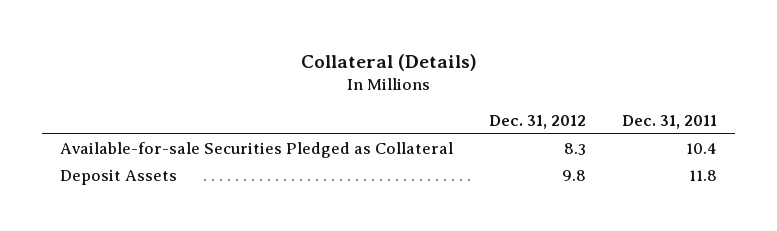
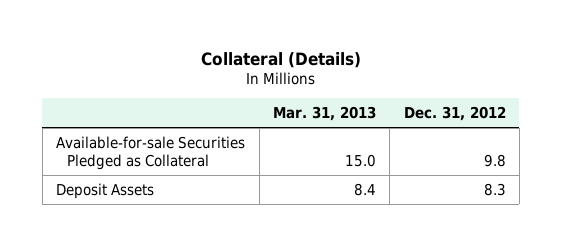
[621,114,717,129] Dec. 31, 2011 -> none
none -> [272,106,376,122] Mar. 31, 2013
[564,143,587,156] 8.3 -> [483,153,506,167] 9.8
[562,170,587,182] 9.8 -> [483,182,506,196] 8.3

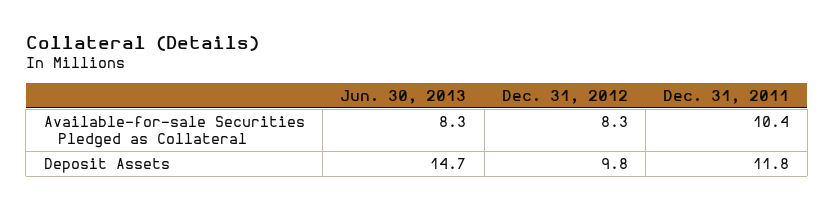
[272,106,376,122] Mar. 31, 2013 -> none
none -> [340,89,467,104] Jun. 30, 2013
none -> [663,89,790,104] Dec. 31, 2011
[483,153,506,167] 9.8 -> [600,116,628,128] 8.3
[483,182,506,196] 8.3 -> [600,158,628,170] 9.8

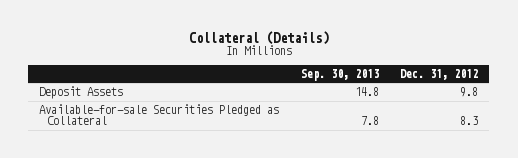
[340,89,467,104] Jun. 30, 2013 -> none
[663,89,790,104] Dec. 31, 2011 -> none
none -> [300,68,379,81] Sep. 30, 2013
[43,116,305,148] Available-for-sale Securities Pledged as Collateral -> [39,104,280,126] Available-for-sale Securities Pledged as Collateral

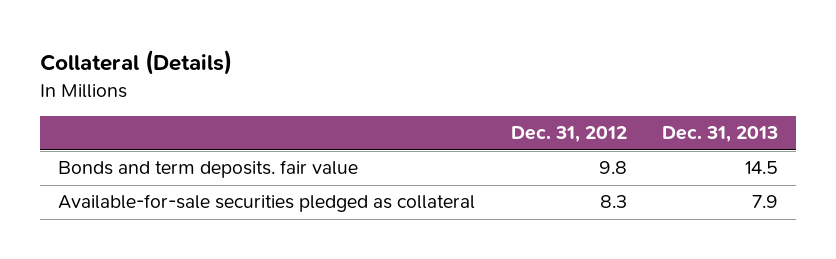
[300,68,379,81] Sep. 30, 2013 -> none
none -> [662,126,779,143] Dec. 31, 2013
[39,86,124,100] Deposit Assets -> [57,160,358,179] Bonds and term deposits. fair value
[39,104,280,126] Available-for-sale Securities Pledged as Collateral -> [57,194,475,213] Available-for-sale securities pledged as collateral

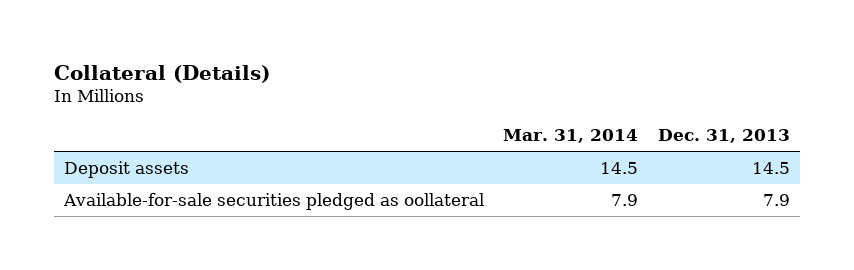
[510,126,627,143] Dec. 31, 2012 -> none
none -> [503,129,639,144] Mar. 31, 2014
[57,160,358,179] Bonds and term deposits. fair value -> [63,161,189,179] Deposit assets
[57,194,475,213] Available-for-sale securities pledged as collateral -> [62,193,484,211] Available-for-sale securities pledged as oollateral

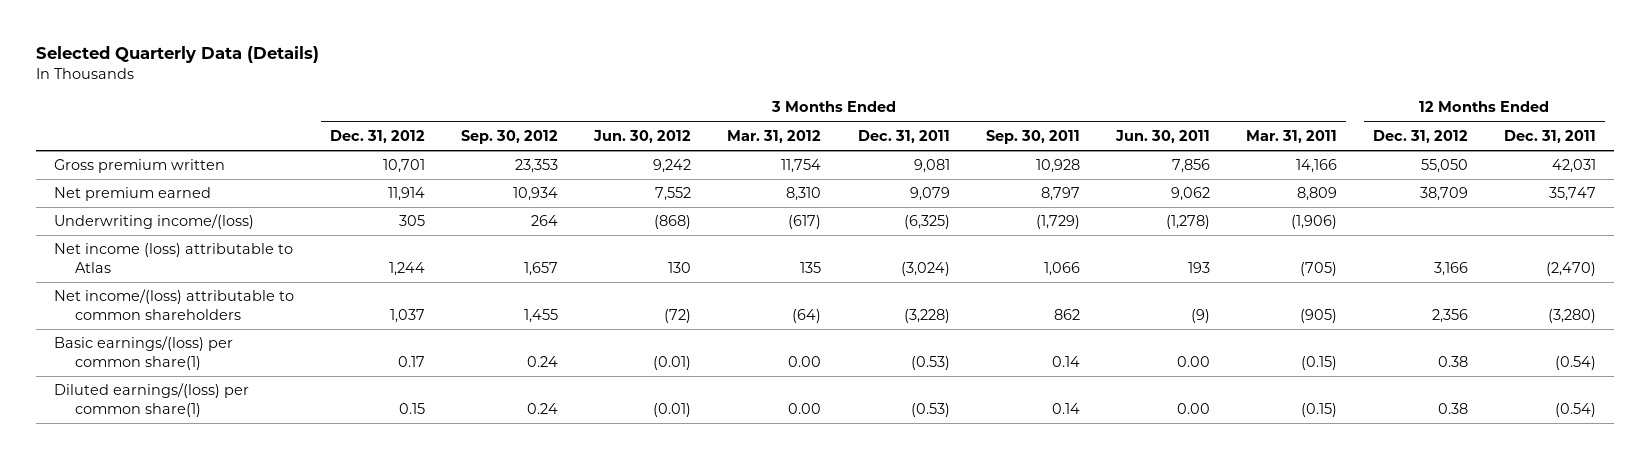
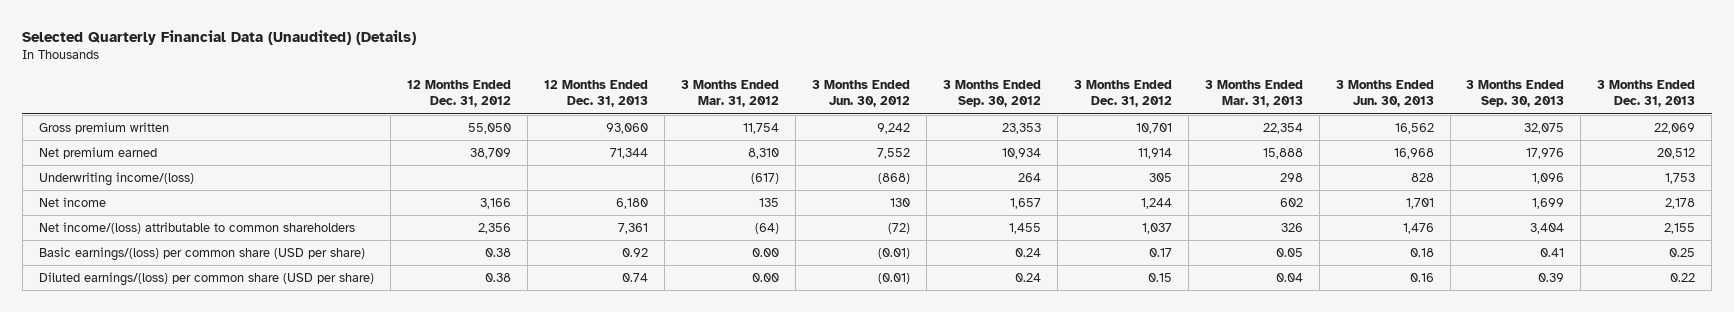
[36,45,320,63] Selected Quarterly Data (Details) -> [22,30,417,46] Selected Quarterly Financial Data (Unaudited) (Details)
[857,129,950,143] Dec. 31, 2011 -> none
[985,129,1080,144] Sep. 30, 2011 -> none
[1114,129,1210,143] Jun. 30, 2011 -> none
[1245,129,1337,143] Mar. 31, 2011 -> none
[1503,129,1596,143] Dec. 31, 2011 -> none
none -> [543,79,648,108] 12 Months Ended Dec. 31, 2013
none -> [1204,79,1303,108] 3 Months Ended Mar. 31, 2013
none -> [1335,79,1434,108] 3 Months Ended Jun. 30, 2013
none -> [1466,79,1565,108] 3 Months Ended Sep. 30, 2013
none -> [1597,79,1696,108] 3 Months Ended Dec. 31, 2013
[54,243,294,274] Net income (loss) attributable to Atlas -> [38,196,106,207] Net income
[54,336,234,371] Basic earnings/(loss) per common share(1) -> [38,246,365,261] Basic earnings/(loss) per common share (USD per share)
[54,383,250,418] Diluted earnings/(loss) per common share(1) -> [38,271,374,286] Diluted earnings/(loss) per common share (USD per share)

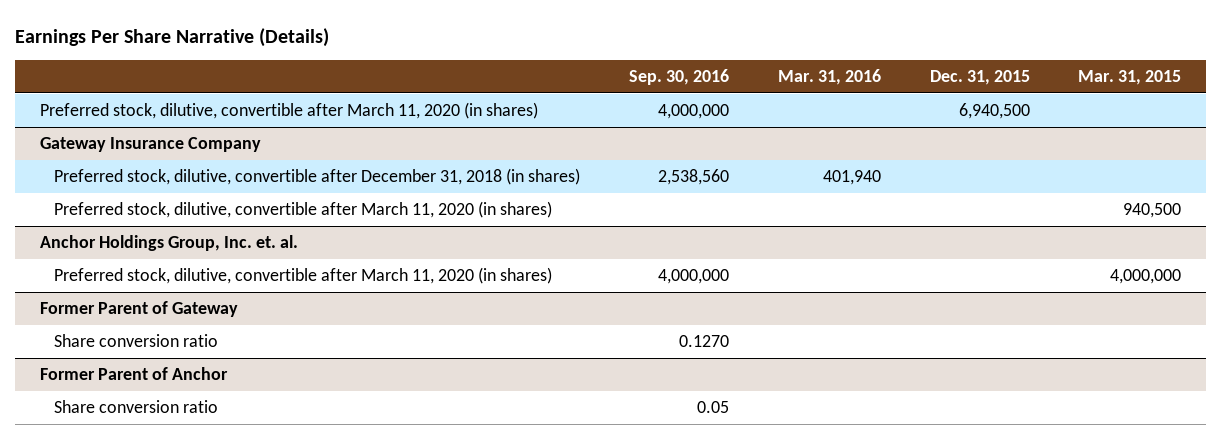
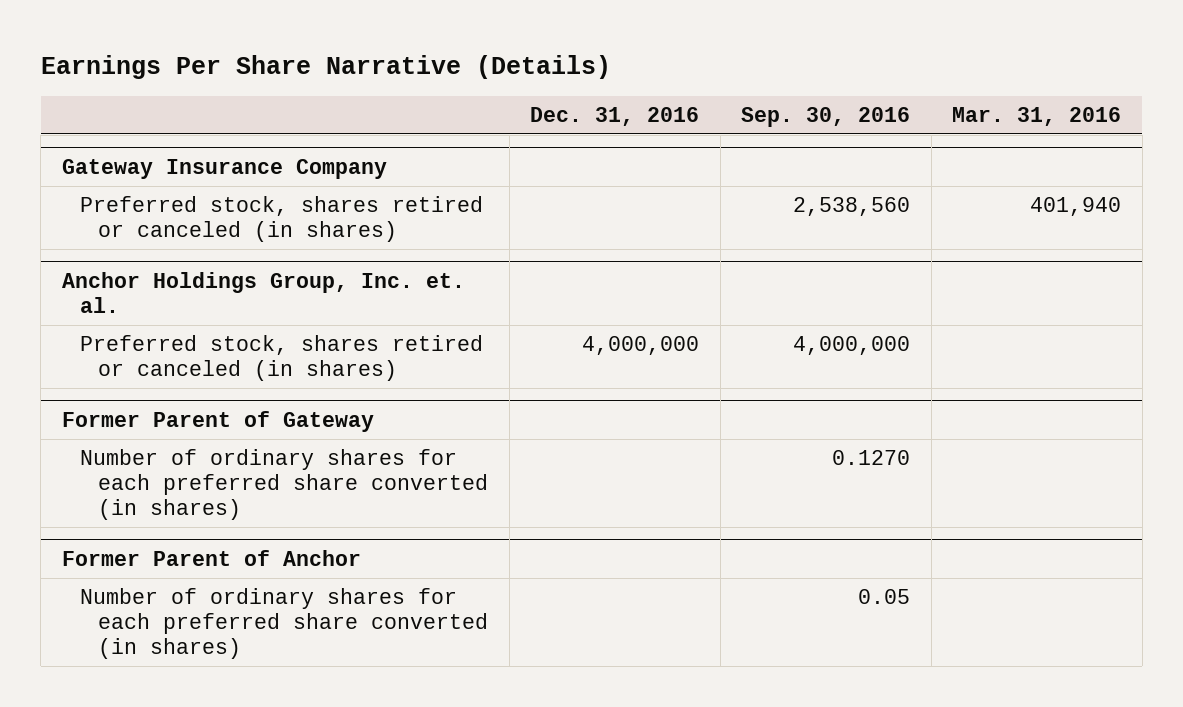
[929,70,1030,86] Dec. 31, 2015 -> none
[1078,70,1182,86] Mar. 31, 2015 -> none
none -> [530,106,700,126] Dec. 31, 2016
[39,101,538,119] Preferred stock, dilutive, convertible after March 11, 2020 (in shares) -> none
[53,200,552,218] Preferred stock, dilutive, convertible after March 11, 2020 (in shares) -> none
[53,167,580,185] Preferred stock, dilutive, convertible after December 31, 2018 (in shares) -> [80,196,484,243] Preferred stock, shares retired or canceled (in shares)
[53,266,552,284] Preferred stock, dilutive, convertible after March 11, 2020 (in shares) -> none
none -> [80,335,484,382] Preferred stock, shares retired or canceled (in shares)
[53,333,218,347] Share conversion ratio -> [80,449,489,521] Number of ordinary shares for each preferred share converted (in shares)
[53,399,218,413] Share conversion ratio -> [80,588,489,660] Number of ordinary shares for each preferred share converted (in shares)

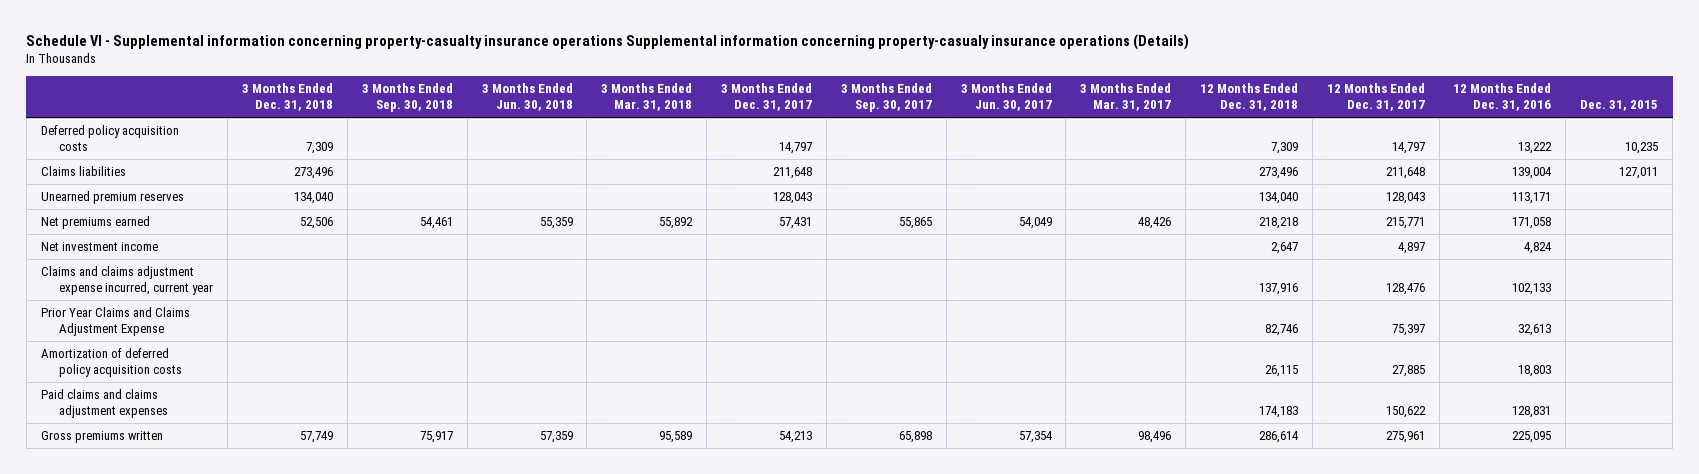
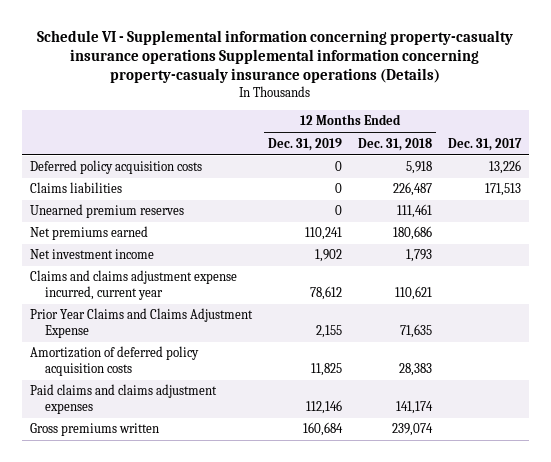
[242,83,334,111] 3 Months Ended Dec. 31, 2018 -> none
[361,83,453,112] 3 Months Ended Sep. 30, 2018 -> none
[481,83,573,111] 3 Months Ended Jun. 30, 2018 -> none
[601,83,693,111] 3 Months Ended Mar. 31, 2018 -> none
[721,83,813,111] 3 Months Ended Dec. 31, 2017 -> none
[840,83,932,112] 3 Months Ended Sep. 30, 2017 -> none
[960,83,1052,111] 3 Months Ended Jun. 30, 2017 -> none
[1080,83,1172,111] 3 Months Ended Mar. 31, 2017 -> none
[1326,83,1425,111] 12 Months Ended Dec. 31, 2017 -> none
[1453,83,1552,111] 12 Months Ended Dec. 31, 2016 -> none
[1580,99,1659,111] Dec. 31, 2015 -> none
none -> [267,137,342,151] Dec. 31, 2019
none -> [447,137,522,151] Dec. 31, 2017
[1270,141,1298,154] 7,309 -> [405,161,432,175] 5,918
[1258,167,1298,180] 273,496 -> [392,182,432,197] 226,487
[1258,192,1298,205] 134,040 -> [396,204,432,219] 111,461
[1258,217,1298,230] 218,218 -> [392,226,432,241] 180,686
[1270,242,1298,255] 2,647 -> [405,249,432,263] 1,793
[1258,282,1298,295] 137,916 -> [394,286,432,301] 110,621
[1264,323,1298,336] 82,746 -> [399,324,432,339] 71,635
[1264,364,1298,377] 26,115 -> [398,363,432,377] 28,383
[1258,405,1298,418] 174,183 -> [395,401,433,415] 141,174
[1258,431,1299,444] 286,614 -> [391,423,433,437] 239,074

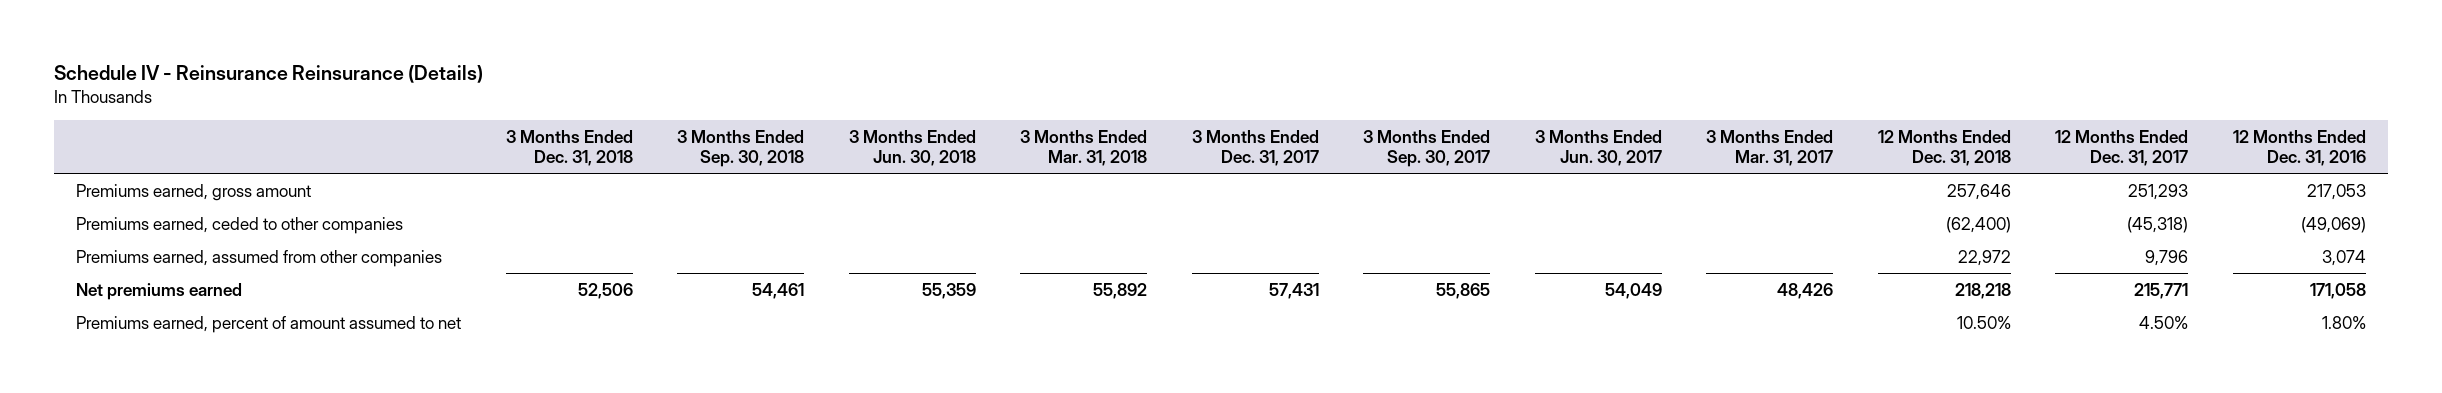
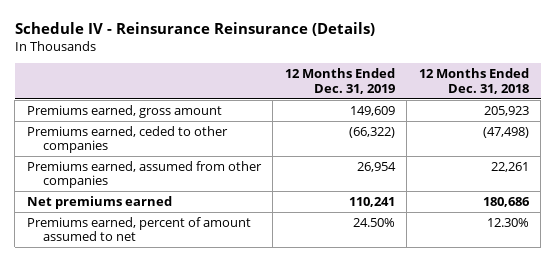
[505,129,633,166] 3 Months Ended Dec. 31, 2018 -> none
[677,129,805,167] 3 Months Ended Sep. 30, 2018 -> none
[848,129,976,166] 3 Months Ended Jun. 30, 2018 -> none
[1020,129,1148,166] 3 Months Ended Mar. 31, 2018 -> none
[1191,129,1319,166] 3 Months Ended Dec. 31, 2017 -> none
[1363,129,1491,167] 3 Months Ended Sep. 30, 2017 -> none
[1534,129,1662,166] 3 Months Ended Jun. 30, 2017 -> none
[1706,129,1834,166] 3 Months Ended Mar. 31, 2017 -> none
[2055,129,2189,166] 12 Months Ended Dec. 31, 2017 -> none
[2232,129,2366,166] 12 Months Ended Dec. 31, 2016 -> none
none -> [284,68,395,94] 12 Months Ended Dec. 31, 2019
[1946,183,2011,200] 257,646 -> [483,105,529,116] 205,923
[1945,216,2011,233] (62,400) -> [482,126,529,138] (47,498)
[1957,249,2011,266] 22,972 -> [490,161,529,172] 22,261
[1954,282,2011,299] 218,218 -> [482,196,530,207] 180,686
[1956,315,2011,329] 10.50% -> [486,217,529,227] 12.30%

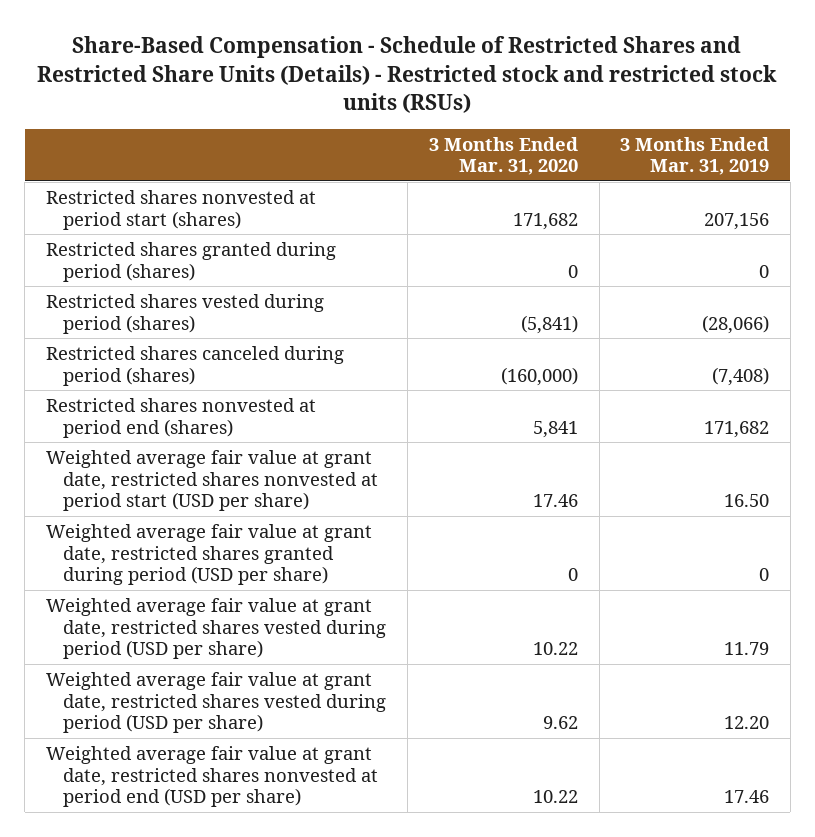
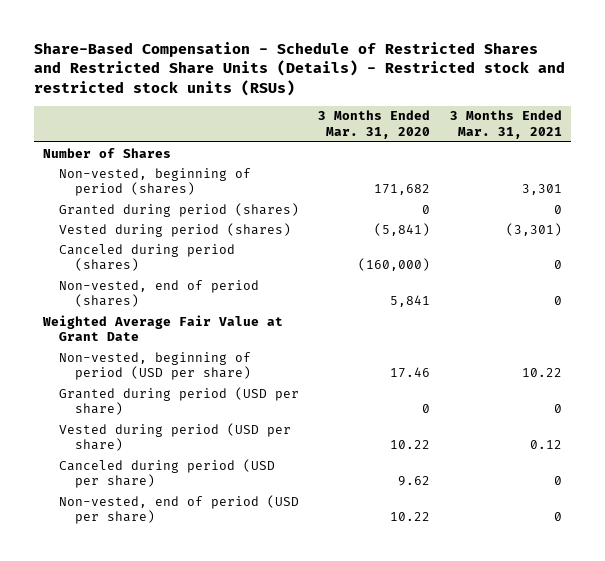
[620,136,770,176] 3 Months Ended Mar. 31, 2019 -> none
none -> [449,110,562,139] 3 Months Ended Mar. 31, 2021
none -> [43,147,172,158] Number of Shares
[45,189,316,230] Restricted shares nonvested at period start (shares) -> [59,167,252,197] Non-vested, beginning of period (shares)
[45,241,336,282] Restricted shares granted during period (shares) -> [59,202,300,217] Granted during period (shares)
[45,293,324,334] Restricted shares vested during period (shares) -> [59,222,292,237] Vested during period (shares)
[45,345,344,386] Restricted shares canceled during period (shares) -> [59,243,236,272] Canceled during period (shares)
[45,397,316,438] Restricted shares nonvested at period end (shares) -> [59,279,260,308] Non-vested, end of period (shares)
none -> [42,314,284,342] Weighted Average Fair Value at Grant Date
[45,449,379,512] Weighted average fair value at grant date, restricted shares nonvested at period start (USD per share) -> [59,351,252,381] Non-vested, beginning of period (USD per share)
[45,523,372,586] Weighted average fair value at grant date, restricted shares granted during period (USD per share) -> [59,386,300,416] Granted during period (USD per share)
[45,597,387,660] Weighted average fair value at grant date, restricted shares vested during period (USD per share) -> [59,422,292,452] Vested during period (USD per share)
[45,671,387,734] Weighted average fair value at grant date, restricted shares vested during period (USD per share) -> [59,458,276,489] Canceled during period (USD per share)
[45,745,379,808] Weighted average fair value at grant date, restricted shares nonvested at period end (USD per share) -> [59,494,300,525] Non-vested, end of period (USD per share)

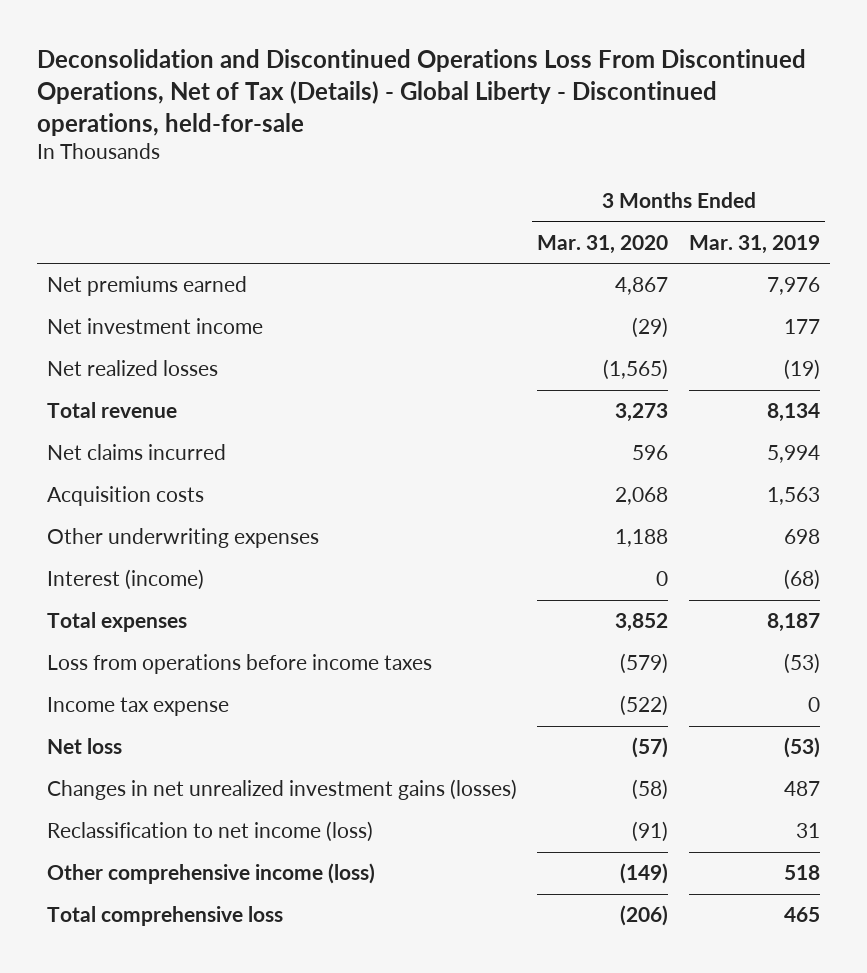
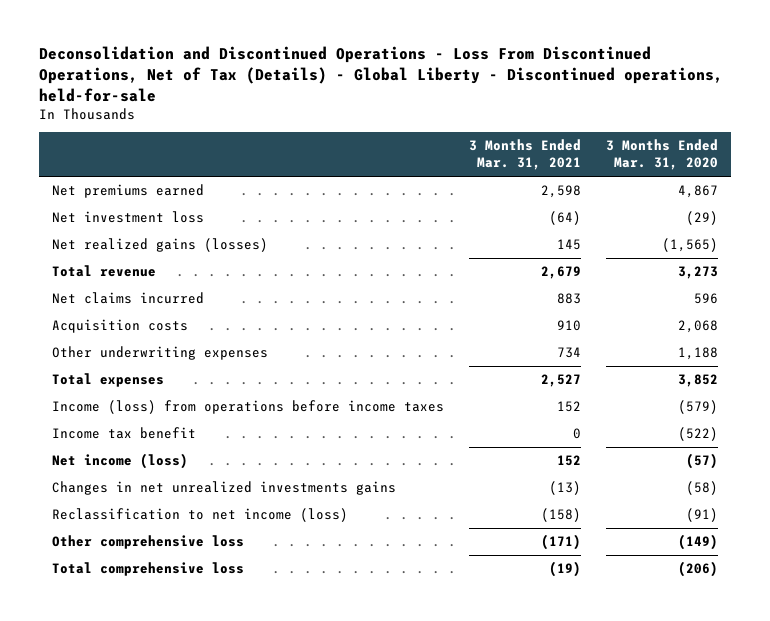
[36,49,806,136] Deconsolidation and Discontinued Operations Loss From Discontinued Operations, Net of Tax (Details) - Global Liberty - Discontinued operations, held-for-sale -> [38,46,723,102] Deconsolidation and Discontinued Operations - Loss From Discontinued Operations, Net of Tax (Details) - Global Liberty - Discontinued operations, held-for-sale
[688,234,820,254] Mar. 31, 2019 -> none
none -> [468,139,581,171] 3 Months Ended Mar. 31, 2021
[47,318,264,335] Net investment income -> [51,211,204,224] Net investment loss
[47,360,219,377] Net realized losses -> [51,238,268,253] Net realized gains (losses)
[47,569,205,591] Interest (income) -> none
[47,654,433,675] Loss from operations before income taxes -> [51,400,444,415] Income (loss) from operations before income taxes
[47,697,230,717] Income tax expense -> [51,427,196,440] Income tax benefit
[47,738,123,755] Net loss -> [51,453,188,470] Net income (loss)
[47,779,518,801] Changes in net unrealized investment gains (losses) -> [51,481,396,496] Changes in net unrealized investments gains
[47,863,376,885] Other comprehensive income (loss) -> [51,535,244,550] Other comprehensive loss

